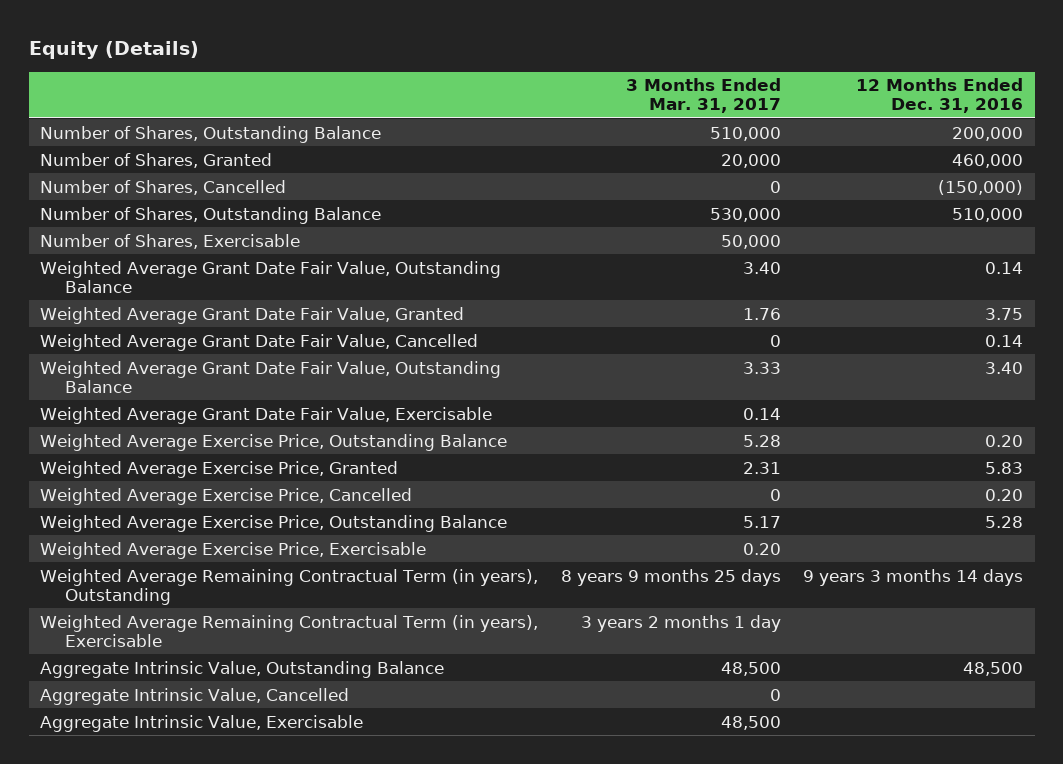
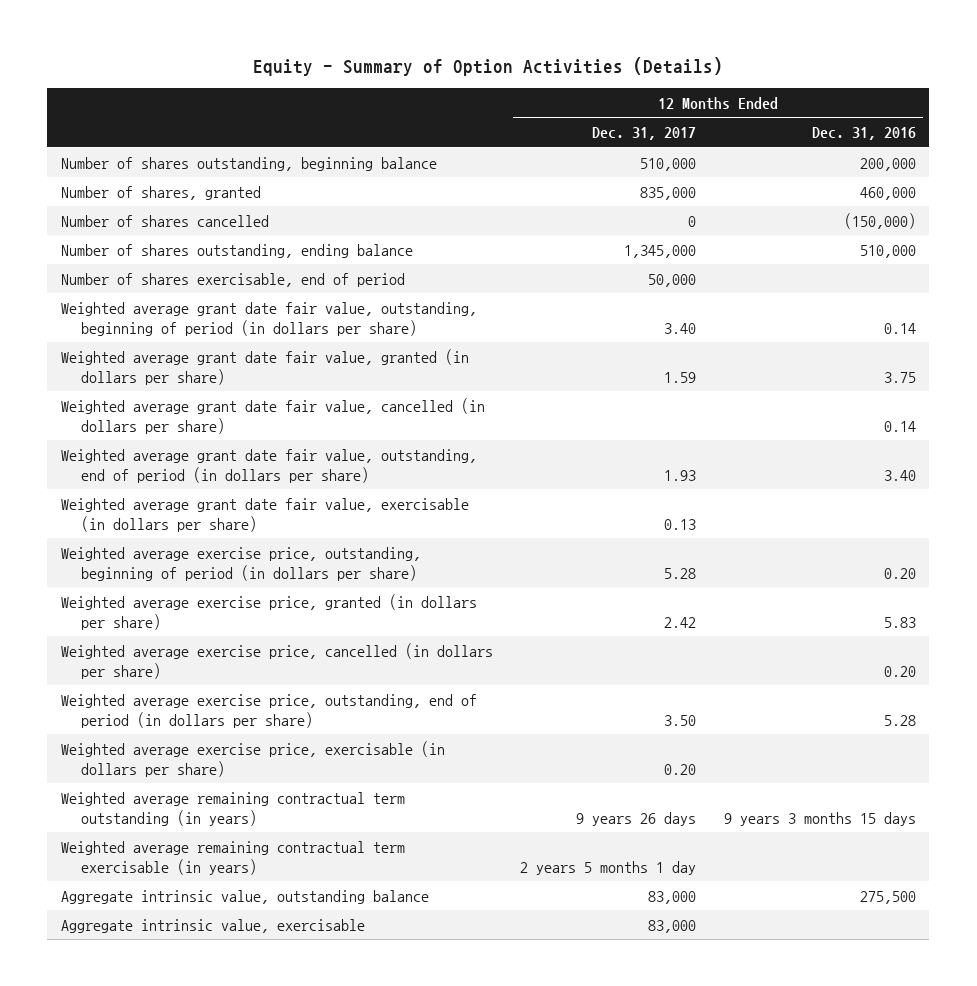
[28,40,199,59] Equity (Details) -> [253,57,724,77] Equity - Summary of Option Activities (Details)
[625,78,781,114] 3 Months Ended Mar. 31, 2017 -> none
none -> [592,127,697,141] Dec. 31, 2017
[40,687,350,705] Aggregate Intrinsic Value, Cancelled -> none
[40,125,382,143] Number of Shares, Outstanding Balance -> [60,156,437,171] Number of shares outstanding, beginning balance
[40,152,273,168] Number of Shares, Granted -> [60,185,261,200] Number of shares, granted
[40,179,287,195] Number of Shares, Cancelled -> [60,214,269,227] Number of shares cancelled
[40,206,382,224] Number of Shares, Outstanding Balance -> [60,243,413,258] Number of shares outstanding, ending balance
[40,233,301,249] Number of Shares, Exercisable -> [60,272,405,287] Number of shares exercisable, end of period
[40,260,502,293] Weighted Average Grant Date Fair Value, Outstanding Balance -> [60,301,477,336] Weighted average grant date fair value, outstanding, beginning of period (in dollars per share)
[40,306,465,324] Weighted Average Grant Date Fair Value, Granted -> [60,348,469,385] Weighted average grant date fair value, granted (in dollars per share)
[40,333,479,351] Weighted Average Grant Date Fair Value, Cancelled -> [60,397,485,434] Weighted average grant date fair value, cancelled (in dollars per share)
[40,360,502,393] Weighted Average Grant Date Fair Value, Outstanding Balance -> [60,448,477,483] Weighted average grant date fair value, outstanding, end of period (in dollars per share)
[40,406,493,424] Weighted Average Grant Date Fair Value, Exercisable -> [60,497,469,532] Weighted average grant date fair value, exercisable (in dollars per share)
[40,433,508,451] Weighted Average Exercise Price, Outstanding Balance -> [60,546,421,581] Weighted average exercise price, outstanding, beginning of period (in dollars per share)
[40,460,399,478] Weighted Average Exercise Price, Granted -> [60,593,477,630] Weighted average exercise price, granted (in dollars per share)
[40,487,413,505] Weighted Average Exercise Price, Cancelled -> [60,642,493,679] Weighted average exercise price, cancelled (in dollars per share)
[40,514,508,532] Weighted Average Exercise Price, Outstanding Balance -> [60,693,477,728] Weighted average exercise price, outstanding, end of period (in dollars per share)
[40,541,427,559] Weighted Average Exercise Price, Exercisable -> [60,740,445,777] Weighted average exercise price, exercisable (in dollars per share)
[40,568,539,605] Weighted Average Remaining Contractual Term (in years), Outstanding -> [60,791,405,826] Weighted average remaining contractual term outstanding (in years)
[803,568,1024,586] 9 years 3 months 14 days -> [723,811,916,826] 9 years 3 months 15 days
[40,614,539,647] Weighted Average Remaining Contractual Term (in years), Exercisable -> [60,840,405,875] Weighted average remaining contractual term exercisable (in years)
[40,660,445,678] Aggregate Intrinsic Value, Outstanding Balance -> [60,889,429,904] Aggregate intrinsic value, outstanding balance
[963,661,1024,676] 48,500 -> [859,890,916,904] 275,500
[40,714,364,732] Aggregate Intrinsic Value, Exercisable -> [60,918,365,933] Aggregate intrinsic value, exercisable

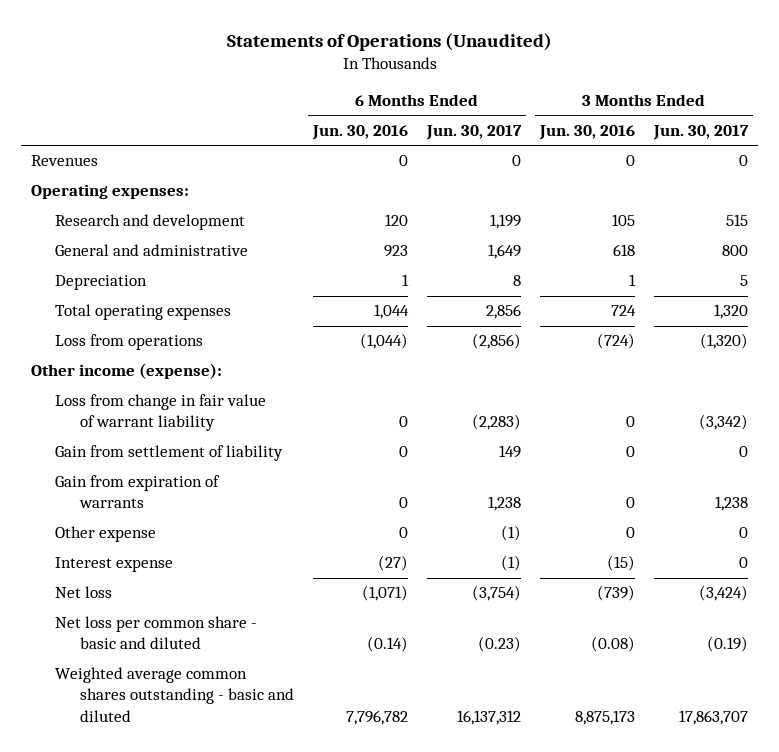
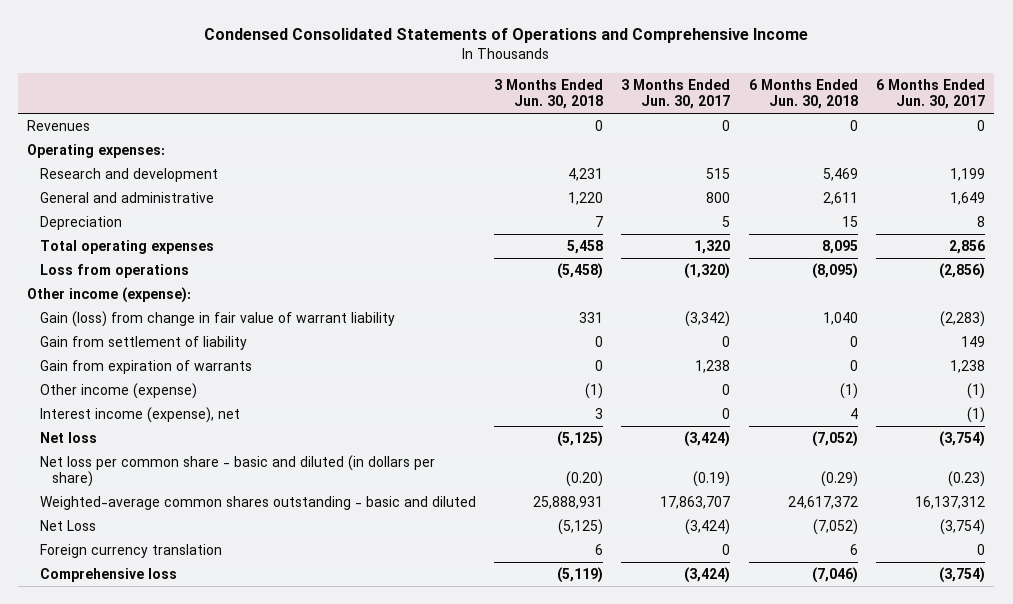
[226,33,552,52] Statements of Operations (Unaudited) -> [204,28,809,44] Condensed Consolidated Statements of Operations and Comprehensive Income
[311,124,408,140] Jun. 30, 2016 -> none
[539,124,636,140] Jun. 30, 2016 -> none
none -> [494,79,604,110] 3 Months Ended Jun. 30, 2018
none -> [748,79,858,110] 6 Months Ended Jun. 30, 2018
[55,394,267,432] Loss from change in fair value of warrant liability -> [39,310,395,327] Gain (loss) from change in fair value of warrant liability
[55,526,157,543] Other expense -> [39,382,197,399] Other income (expense)
[55,557,174,573] Interest expense -> [39,406,240,423] Interest income (expense), net
[55,616,258,650] Net loss per common share - basic and diluted -> [39,454,435,488] Net loss per common share - basic and diluted (in dollars per share)
[55,667,294,722] Weighted average common shares outstanding - basic and diluted -> [39,495,476,510] Weighted-average common shares outstanding - basic and diluted
none -> [39,519,96,531] Net Loss
none -> [39,543,222,558] Foreign currency translation
none -> [39,567,177,582] Comprehensive loss

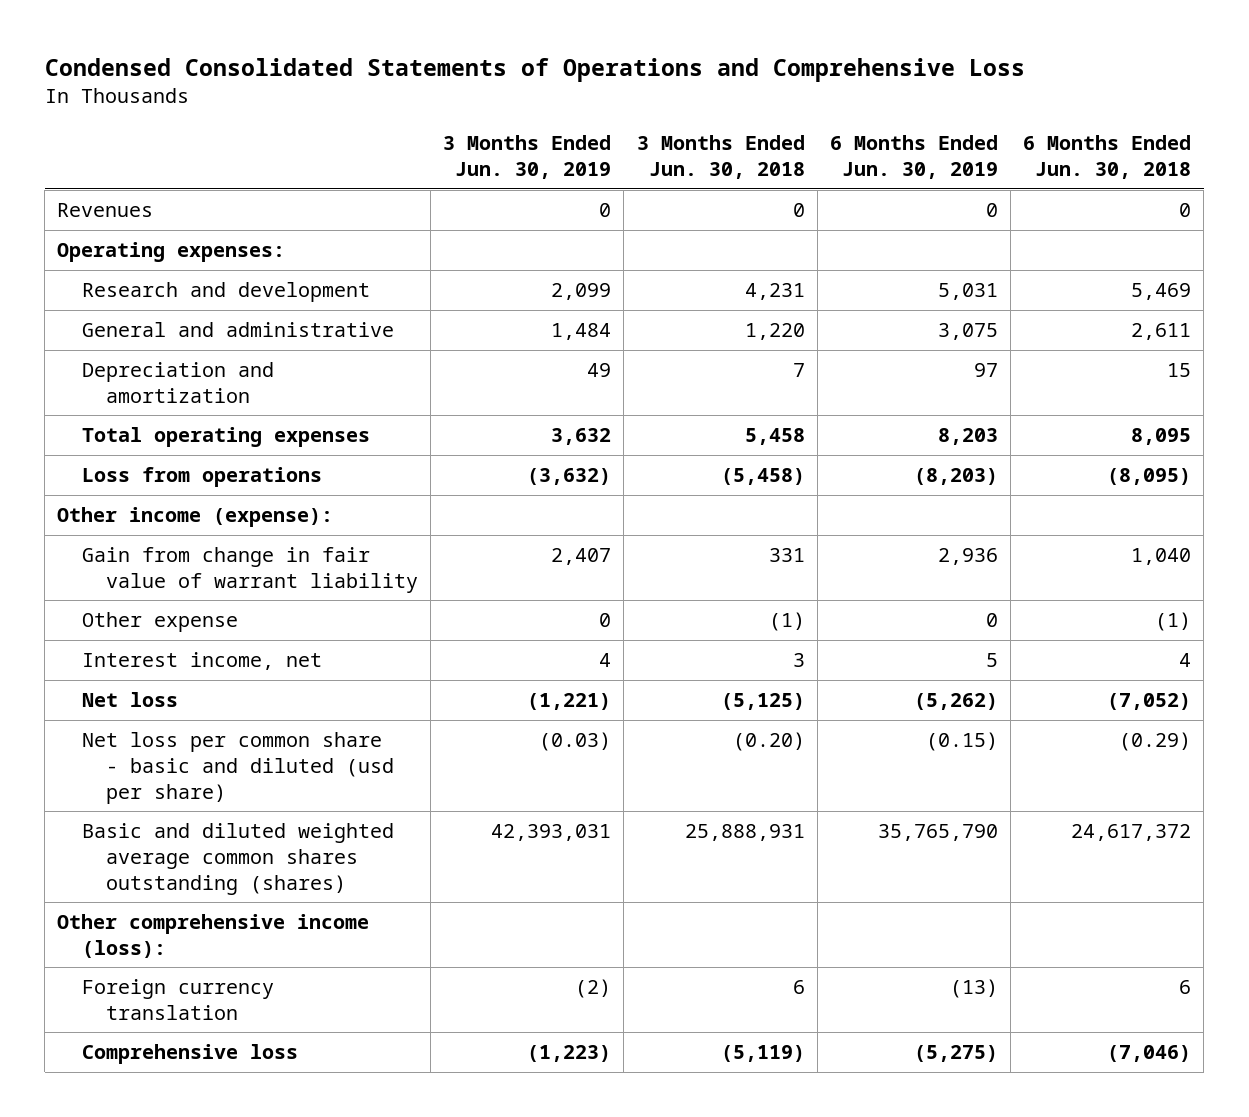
[204,28,809,44] Condensed Consolidated Statements of Operations and Comprehensive Income -> [44,58,1025,83] Condensed Consolidated Statements of Operations and Comprehensive Loss
[621,79,731,110] 3 Months Ended Jun. 30, 2017 -> none
[876,79,986,110] 6 Months Ended Jun. 30, 2017 -> none
none -> [443,135,612,180] 3 Months Ended Jun. 30, 2019
none -> [829,135,998,180] 6 Months Ended Jun. 30, 2019
[39,215,122,230] Depreciation -> [81,362,274,403] Depreciation and amortization
[39,335,247,350] Gain from settlement of liability -> none
[39,359,252,374] Gain from expiration of warrants -> none
[39,310,395,327] Gain (loss) from change in fair value of warrant liability -> [81,547,419,593] Gain from change in fair value of warrant liability
[39,382,197,399] Other income (expense) -> [81,612,238,633] Other expense
[39,406,240,423] Interest income (expense), net -> [81,652,322,671] Interest income, net
[39,519,96,531] Net Loss -> none
[39,454,435,488] Net loss per common share - basic and diluted (in dollars per share) -> [81,732,395,804] Net loss per common share - basic and diluted (usd per share)
[39,495,476,510] Weighted-average common shares outstanding - basic and diluted -> [81,823,394,895] Basic and diluted weighted average common shares outstanding (shares)
none -> [57,914,370,958] Other comprehensive income (loss):

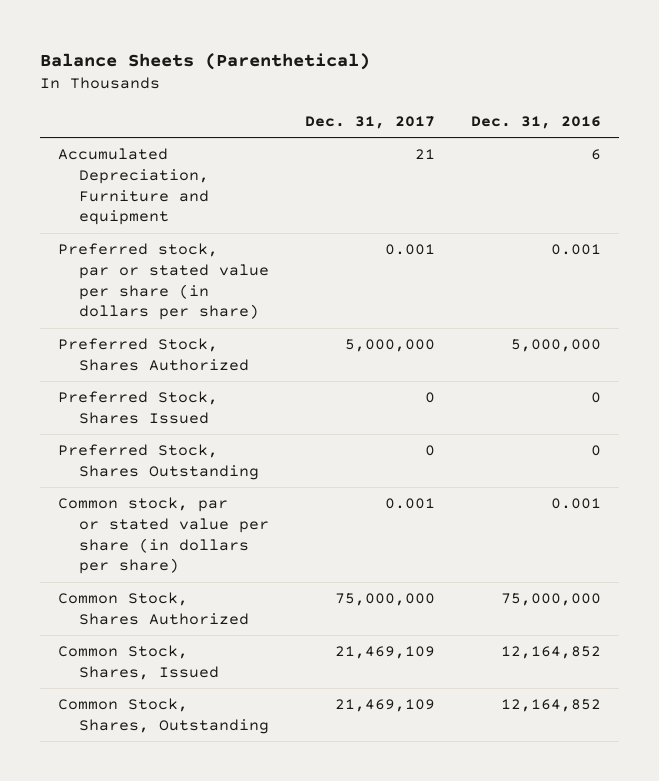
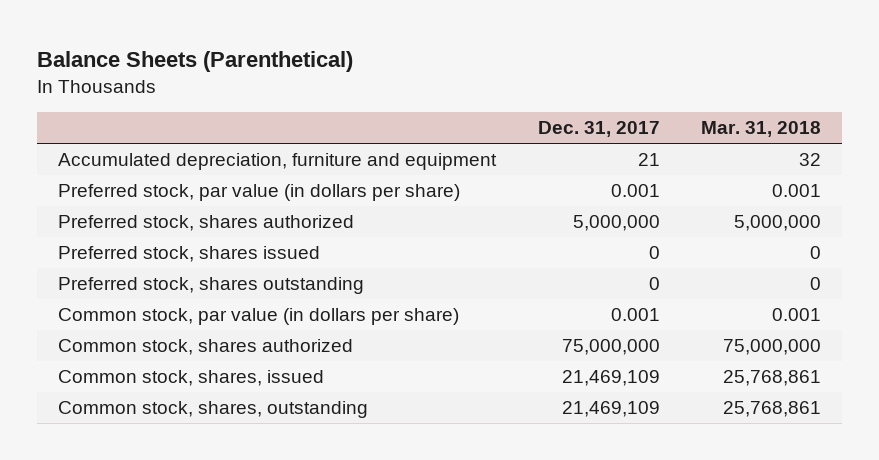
[470,116,601,130] Dec. 31, 2016 -> none
none -> [701,121,822,138] Mar. 31, 2018
[58,148,209,226] Accumulated Depreciation, Furniture and equipment -> [57,153,497,171] Accumulated depreciation, furniture and equipment
[58,243,269,321] Preferred stock, par or stated value per share (in dollars per share) -> [57,184,460,202] Preferred stock, par value (in dollars per share)
[58,338,249,371] Preferred Stock, Shares Authorized -> [57,215,354,232] Preferred stock, shares authorized
[58,391,219,424] Preferred Stock, Shares Issued -> [57,246,320,263] Preferred stock, shares issued
[58,444,259,480] Preferred Stock, Shares Outstanding -> [57,277,364,295] Preferred stock, shares outstanding
[58,497,269,575] Common stock, par or stated value per share (in dollars per share) -> [57,308,459,326] Common stock, par value (in dollars per share)
[58,592,249,625] Common Stock, Shares Authorized -> [57,339,353,356] Common stock, shares authorized
[58,645,219,680] Common Stock, Shares, Issued -> [57,370,324,387] Common stock, shares, issued
[58,698,269,734] Common Stock, Shares, Outstanding -> [57,401,368,419] Common stock, shares, outstanding

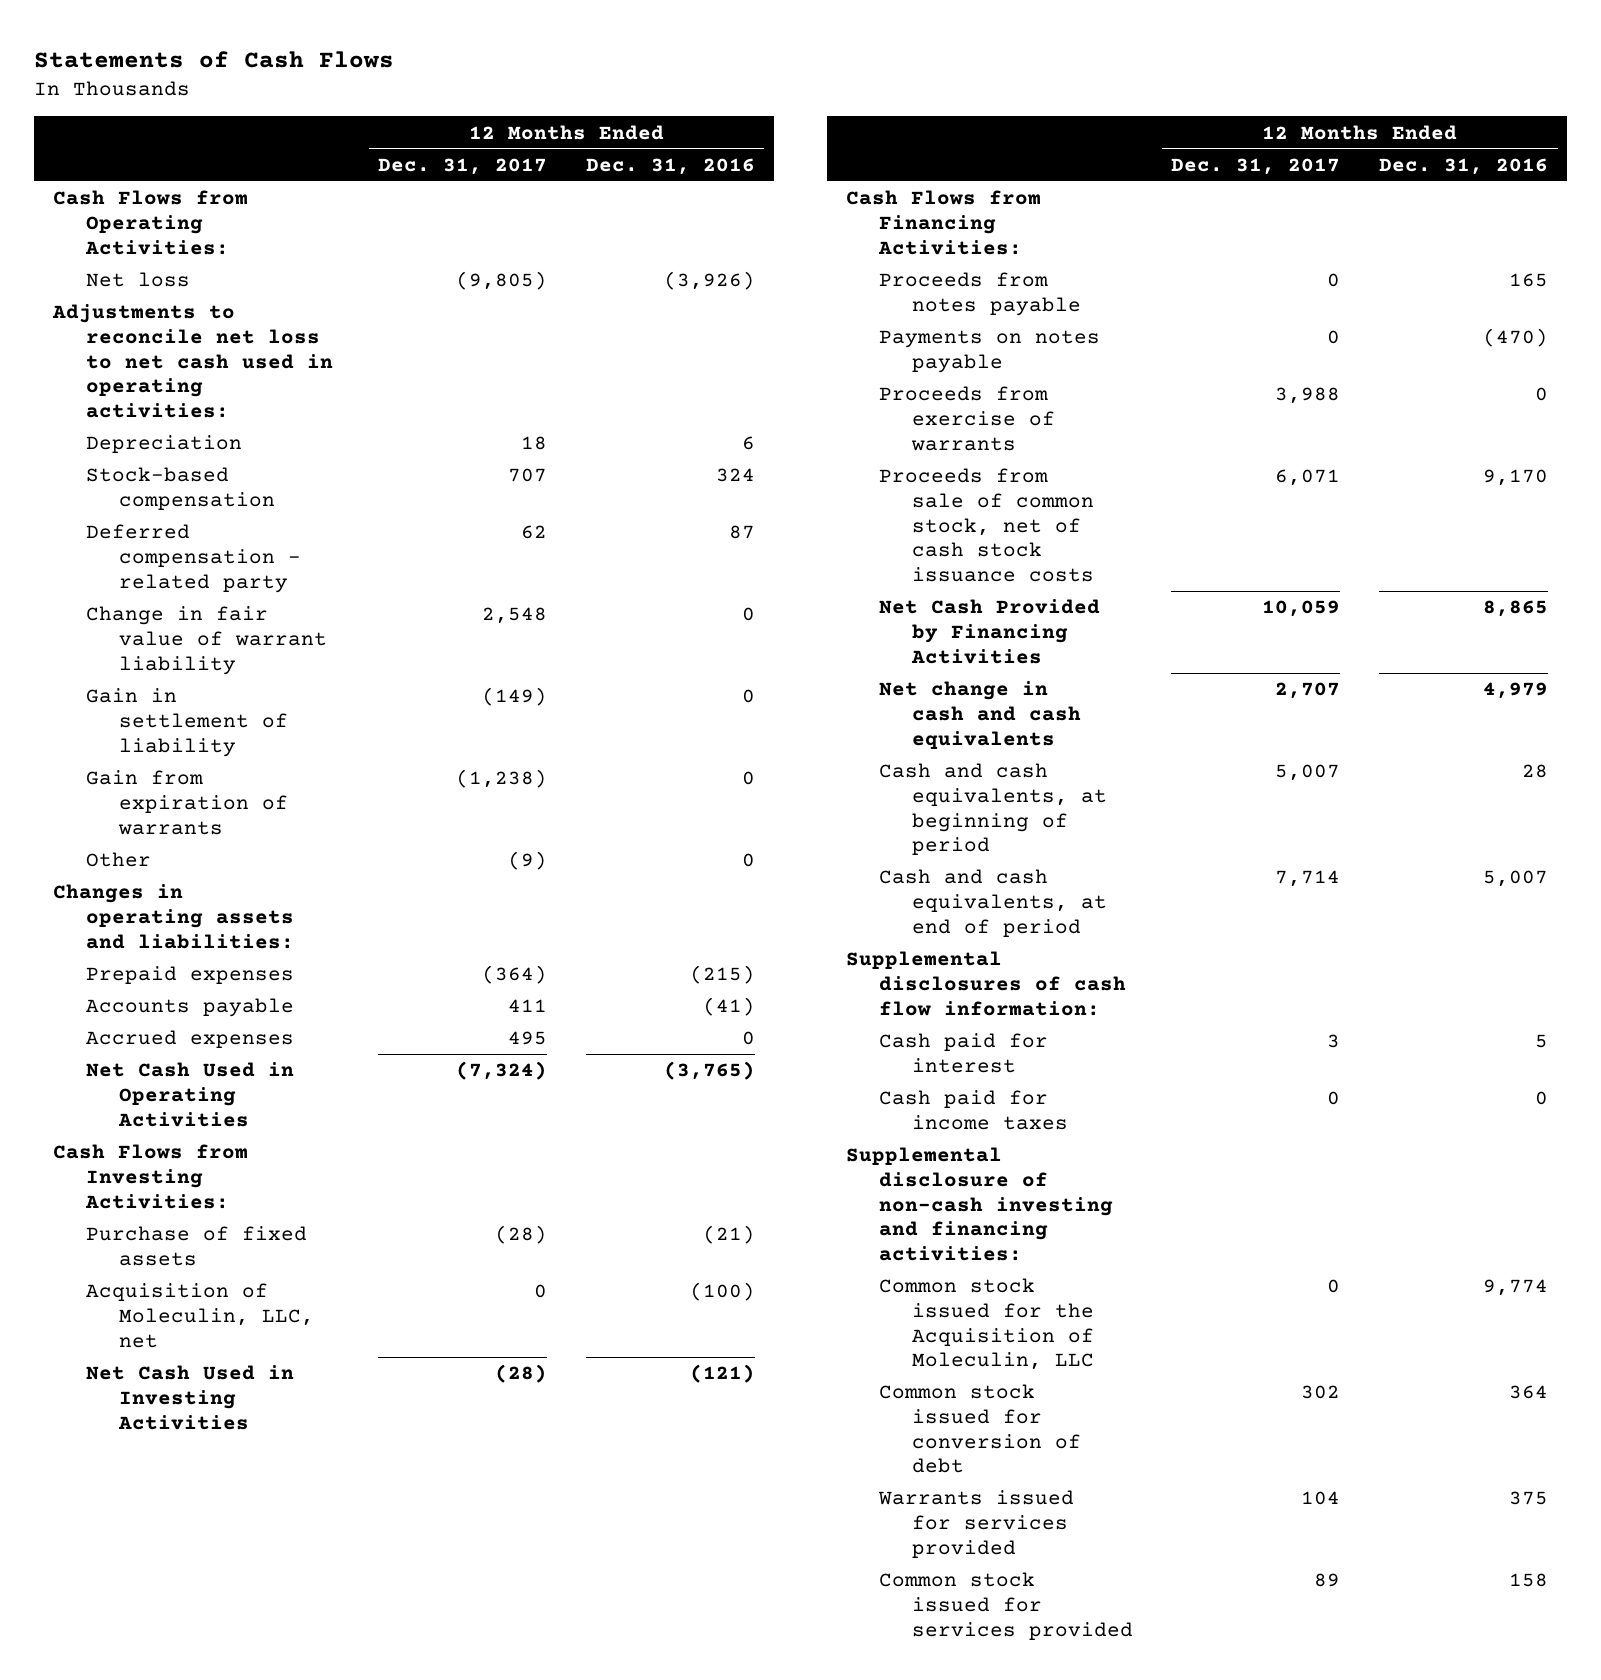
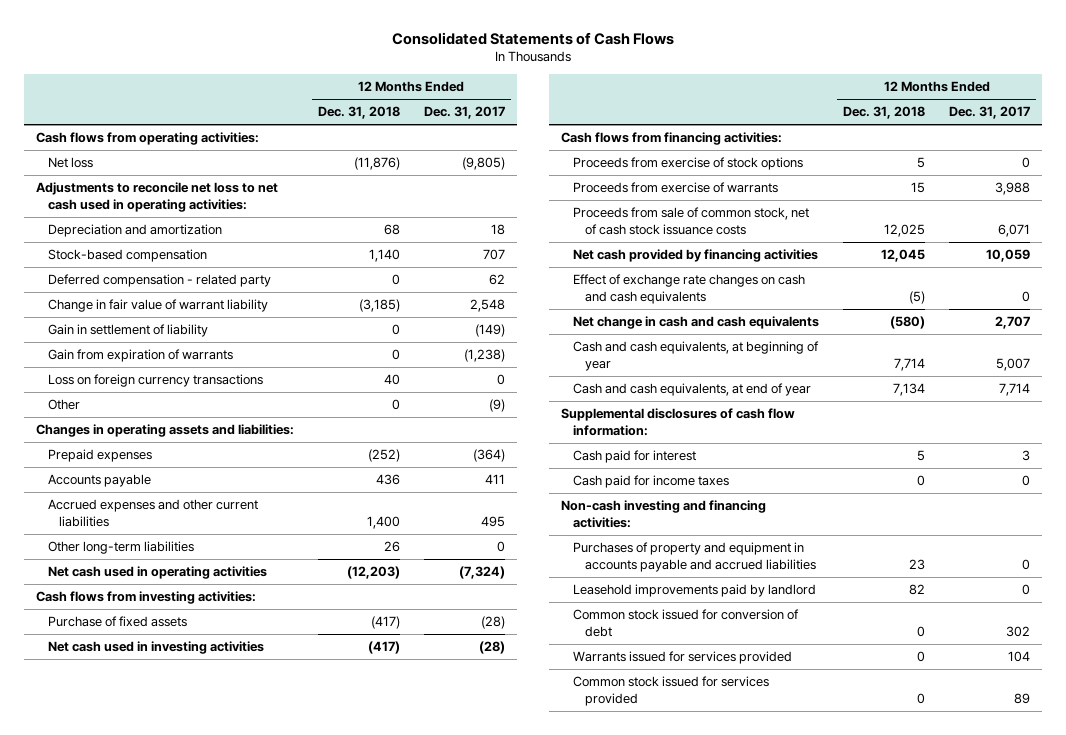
[33,50,394,68] Statements of Cash Flows -> [392,31,675,45] Consolidated Statements of Cash Flows
[585,157,755,175] Dec. 31, 2016 -> none
none -> [317,106,400,120] Dec. 31, 2018
[53,190,249,255] Cash Flows from Operating Activities: -> [35,132,259,146] Cash flows from operating activities:
[85,435,242,454] Depreciation -> [47,224,222,238] Depreciation and amortization
none -> [47,374,263,388] Loss on foreign currency transactions
[85,1030,294,1049] Accrued expenses -> [47,499,258,527] Accrued expenses and other current liabilities
none -> [47,541,194,555] Other long-term liabilities
[85,1062,294,1127] Net Cash Used in Operating Activities -> [47,566,267,580] Net cash used in operating activities
[53,1144,249,1209] Cash Flows from Investing Activities: -> [35,591,256,605] Cash flows from investing activities:
[85,1283,314,1348] Acquisition of Moleculin, LLC, net -> none
[879,272,1081,316] Proceeds from notes payable -> none
[879,330,1101,373] Payments on notes payable -> none
[85,1365,294,1430] Net Cash Used in Investing Activities -> [47,641,264,655] Net cash used in investing activities
[846,190,1042,255] Cash Flows from Financing Activities: -> [561,132,783,146] Cash flows from financing activities:
none -> [572,157,803,171] Proceeds from exercise of stock options
[879,599,1101,664] Net Cash Provided by Financing Activities -> [572,249,818,263] Net cash provided by financing activities
none -> [572,274,805,304] Effect of exchange rate changes on cash and cash equivalents
[879,763,1107,856] Cash and cash equivalents, at beginning of period -> [572,341,819,371] Cash and cash equivalents, at beginning of year
[879,869,1107,937] Cash and cash equivalents, at end of period -> [572,383,811,397] Cash and cash equivalents, at end of year
[879,1278,1094,1371] Common stock issued for the Acquisition of Moleculin, LLC -> none
[846,1147,1114,1261] Supplemental disclosure of non-cash investing and financing activities: -> [561,500,767,528] Non-cash investing and financing activities:
none -> [572,542,816,572] Purchases of property and equipment in accounts payable and accrued liabilities
none -> [572,584,816,598] Leasehold improvements paid by landlord

